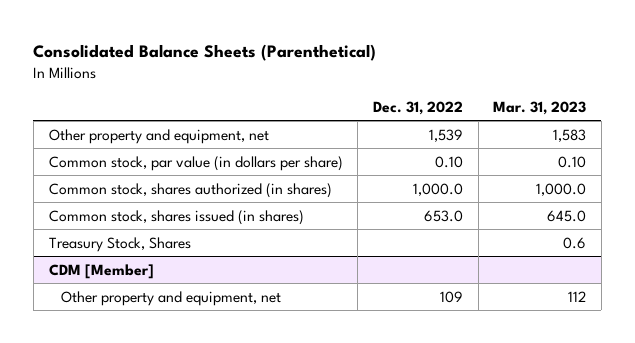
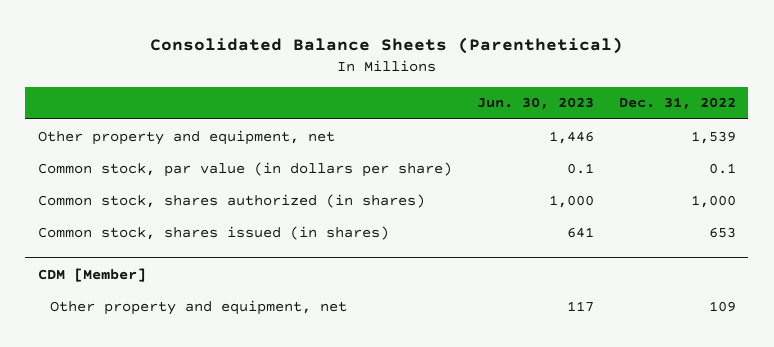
[493,101,587,116] Mar. 31, 2023 -> none
none -> [476,97,594,111] Jun. 30, 2023
[48,236,191,252] Treasury Stock, Shares -> none
[434,155,463,168] 0.10 -> [708,162,736,174] 0.1
[412,182,463,196] 1,000.0 -> [690,194,736,208] 1,000
[423,209,463,222] 653.0 -> [708,226,736,238] 653

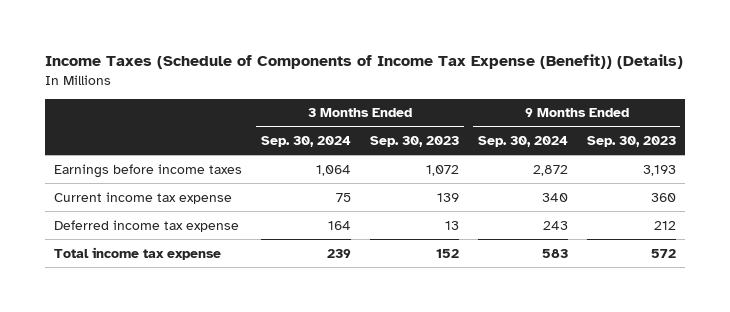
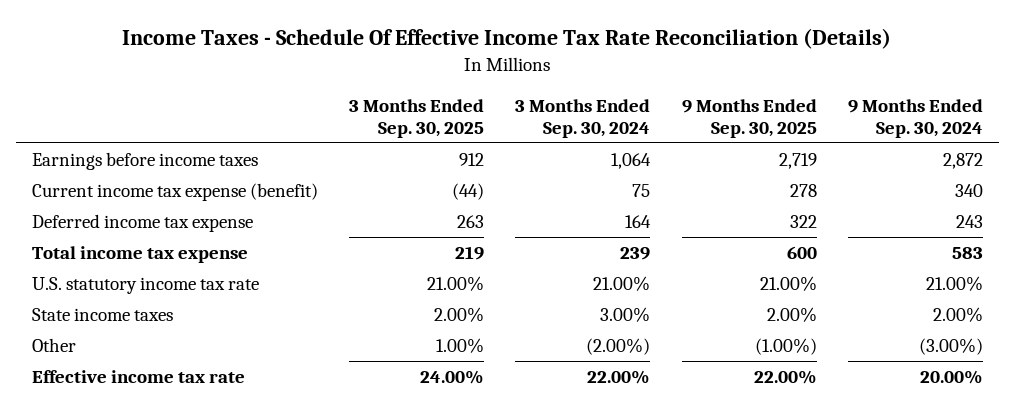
[44,54,683,70] Income Taxes (Schedule of Components of Income Tax Expense (Benefit)) (Details) -> [122,28,892,50] Income Taxes - Schedule Of Effective Income Tax Rate Reconciliation (Details)
[369,135,459,147] Sep. 30, 2023 -> none
[586,135,676,147] Sep. 30, 2023 -> none
none -> [348,98,484,138] 3 Months Ended Sep. 30, 2025
none -> [681,98,817,138] 9 Months Ended Sep. 30, 2025
[54,191,233,204] Current income tax expense -> [31,182,318,201] Current income tax expense (benefit)
none -> [31,276,259,294] U.S. statutory income tax rate
none -> [31,307,173,321] State income taxes
none -> [31,337,76,352] Other
none -> [31,369,245,383] Effective income tax rate

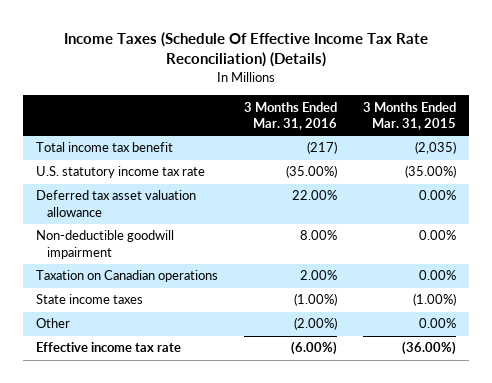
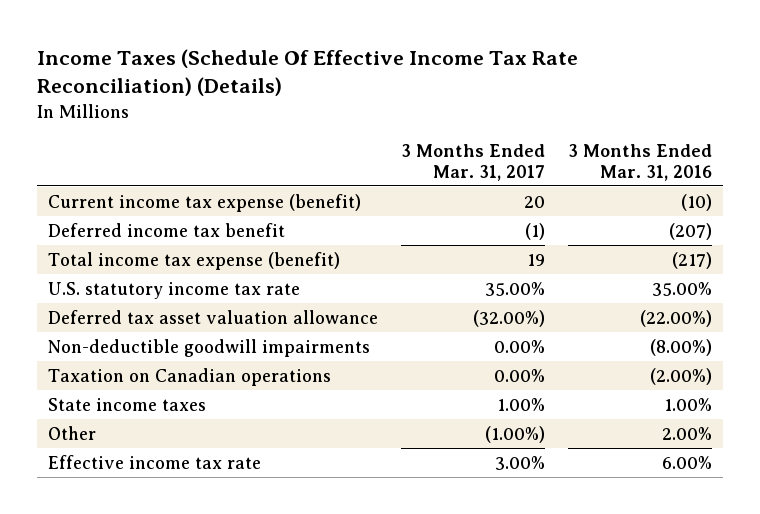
[363,101,457,131] 3 Months Ended Mar. 31, 2015 -> none
none -> [400,143,545,181] 3 Months Ended Mar. 31, 2017
none -> [48,193,362,212] Current income tax expense (benefit)
none -> [48,222,286,237] Deferred income tax benefit
[36,142,174,153] Total income tax benefit -> [48,251,341,270] Total income tax expense (benefit)
[286,165,338,179] (35.00%) -> [651,281,712,296] 35.00%
[292,190,338,201] 22.00% -> [639,309,712,327] (22.00%)
[36,230,175,260] Non-deductible goodwill impairment -> [48,338,371,357] Non-deductible goodwill impairments
[300,230,338,241] 8.00% -> [649,338,712,356] (8.00%)
[300,270,338,281] 2.00% -> [649,367,712,385] (2.00%)
[294,293,338,307] (1.00%) -> [663,397,712,411] 1.00%
[294,317,338,331] (2.00%) -> [661,426,712,440] 2.00%
[291,341,338,356] (6.00%) -> [661,455,712,469] 6.00%

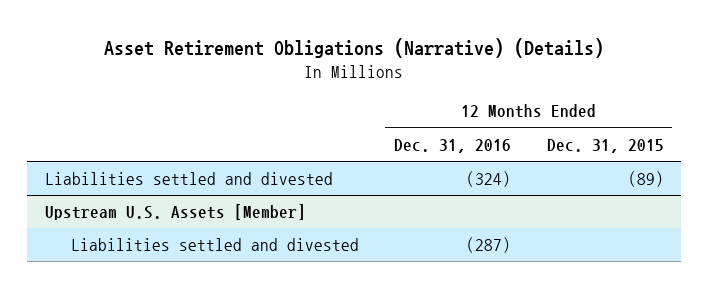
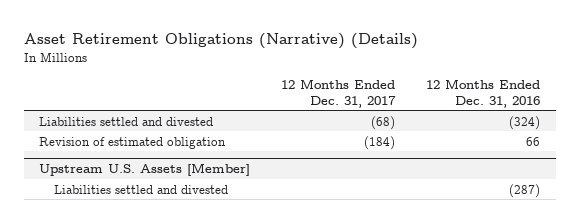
[546,138,664,153] Dec. 31, 2015 -> none
none -> [281,79,397,108] 12 Months Ended Dec. 31, 2017
none -> [39,136,227,149] Revision of estimated obligation

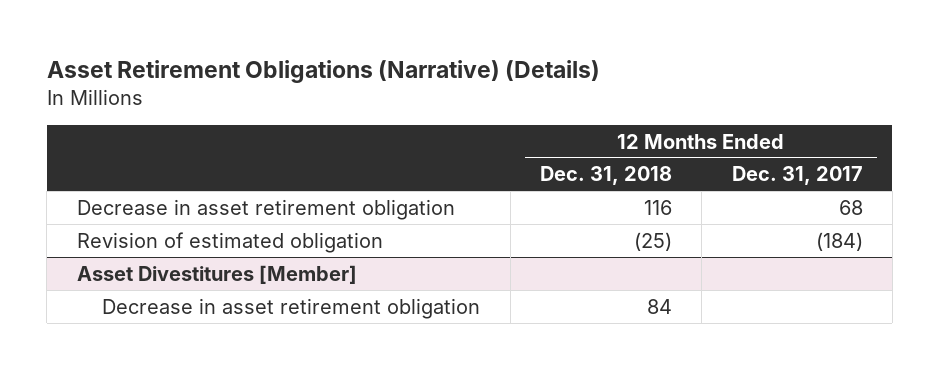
[426,79,541,108] 12 Months Ended Dec. 31, 2016 -> none
none -> [539,166,672,186] Dec. 31, 2018
[39,116,214,126] Liabilities settled and divested -> none
none -> [76,198,455,220] Decrease in asset retirement obligation
[39,163,251,177] Upstream U.S. Assets [Member] -> none
none -> [76,264,357,284] Asset Divestitures [Member]
[53,184,228,194] Liabilities settled and divested -> [102,297,481,319] Decrease in asset retirement obligation

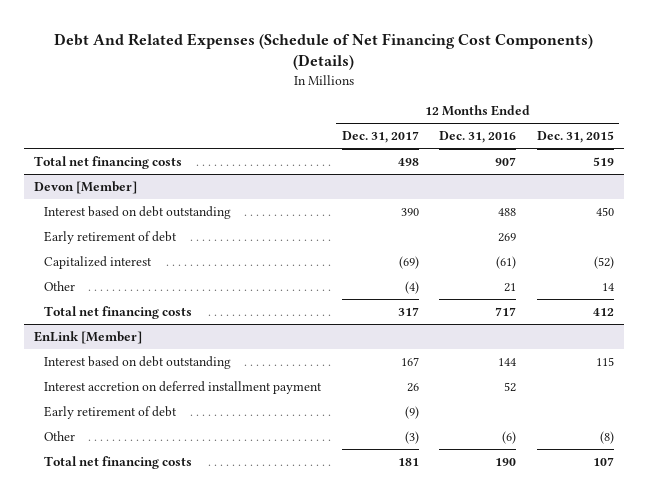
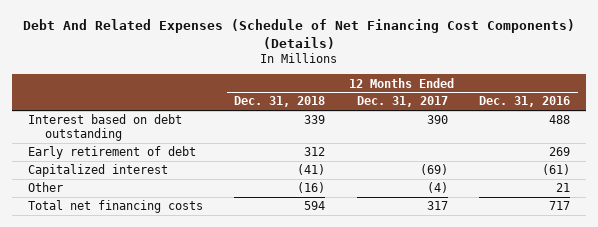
[537,131,615,144] Dec. 31, 2015 -> none
none -> [234,96,326,108] Dec. 31, 2018
[34,155,183,169] Total net financing costs -> none
[34,180,138,194] Devon [Member] -> none
[34,330,143,344] EnLink [Member] -> none
[43,355,231,369] Interest based on debt outstanding -> none
[43,380,322,394] Interest accretion on deferred installment payment -> none
[43,405,177,419] Early retirement of debt -> none
[43,430,75,441] Other -> none
[43,455,192,469] Total net financing costs -> none

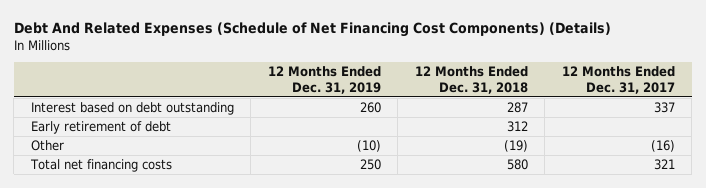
[478,96,570,108] Dec. 31, 2016 -> none
none -> [267,66,381,94] 12 Months Ended Dec. 31, 2019
[304,115,326,125] 339 -> [506,102,528,114] 287
[426,115,448,125] 390 -> [653,102,675,114] 337
[28,164,169,178] Capitalized interest -> none
[297,182,326,194] (16) -> [503,140,528,153] (19)
[426,182,448,194] (4) -> [650,140,675,153] (16)
[304,201,326,211] 594 -> [506,159,528,171] 580
[426,201,448,211] 317 -> [653,159,675,171] 321

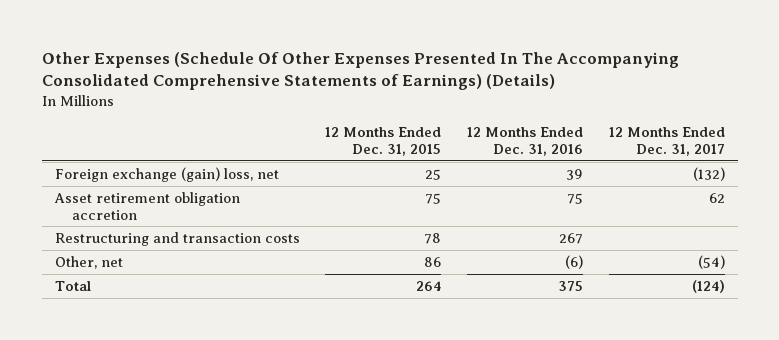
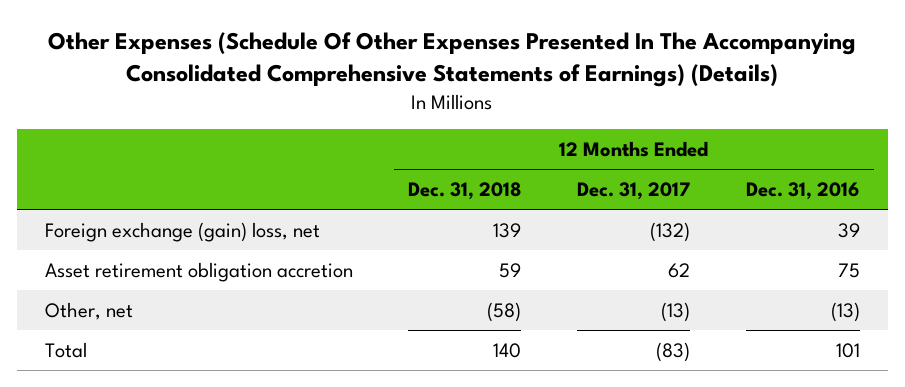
[325,127,442,156] 12 Months Ended Dec. 31, 2015 -> none
none -> [408,181,522,200] Dec. 31, 2018
[54,231,300,246] Restructuring and transaction costs -> none
[564,254,583,269] (6) -> [831,301,861,322] (13)
[697,254,725,269] (54) -> [661,301,691,322] (13)
[557,280,583,291] 375 -> [836,342,861,358] 101
[691,279,725,293] (124) -> [656,341,691,362] (83)

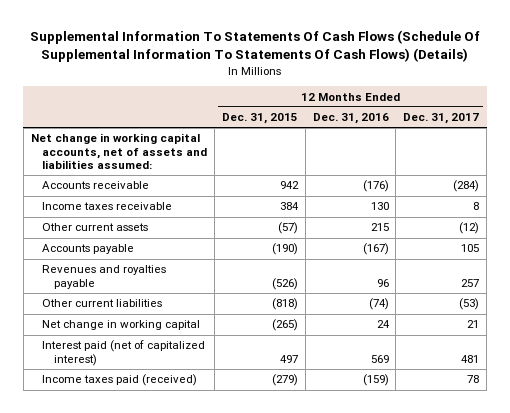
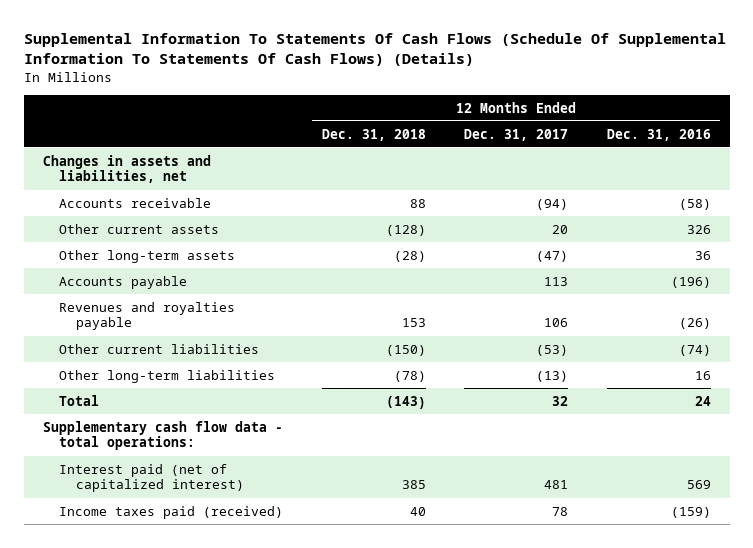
[221,113,298,125] Dec. 31, 2015 -> none
none -> [321,128,426,141] Dec. 31, 2018
[42,202,173,211] Income taxes receivable -> none
[30,133,208,170] Net change in working capital accounts, net of assets and liabilities assumed: -> [42,154,211,184] Changes in assets and liabilities, net
[362,180,389,193] (176) -> [678,198,711,210] (58)
[453,180,480,193] (284) -> [536,198,569,210] (94)
[370,223,389,232] 215 -> [686,224,711,234] 326
[459,222,480,235] (12) -> [552,224,569,234] 20
none -> [59,249,236,263] Other long-term assets
[362,243,389,256] (167) -> [670,276,711,288] (196)
[461,244,480,253] 105 -> [544,276,569,286] 113
[376,278,389,287] 96 -> [678,318,711,330] (26)
[461,278,480,287] 257 -> [544,318,569,328] 106
[42,320,201,331] Net change in working capital -> none
none -> [59,369,276,383] Other long-term liabilities
none -> [59,394,100,406] Total
none -> [42,420,283,451] Supplementary cash flow data - total operations:

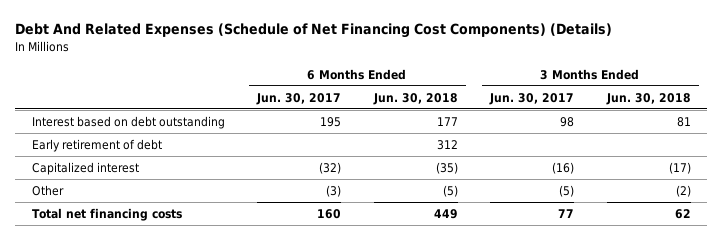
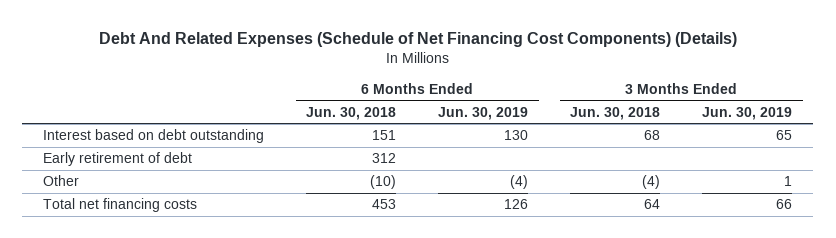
[256,92,342,105] Jun. 30, 2017 -> none
[489,92,575,105] Jun. 30, 2017 -> none
none -> [438,106,529,120] Jun. 30, 2019
none -> [702,106,793,120] Jun. 30, 2019
[436,116,458,126] 177 -> [372,130,397,141] 151
[676,116,691,127] 81 -> [644,130,661,141] 68
[31,161,139,175] Capitalized interest -> none
[442,184,458,197] (5) -> [370,175,397,190] (10)
[675,184,691,197] (2) -> [642,175,661,190] (4)
[433,208,458,219] 449 -> [372,199,397,210] 453
[674,208,691,219] 62 -> [644,199,661,210] 64

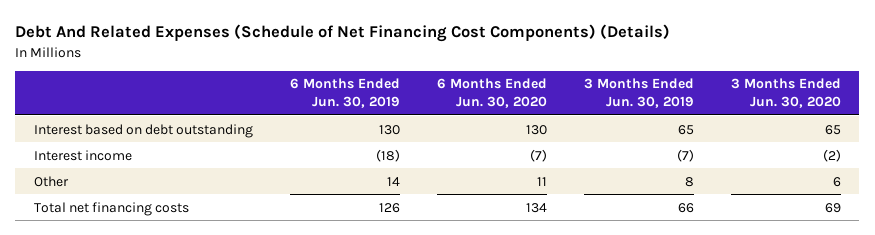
[306,106,397,120] Jun. 30, 2018 -> none
[570,106,661,120] Jun. 30, 2018 -> none
none -> [436,78,547,109] 6 Months Ended Jun. 30, 2020
none -> [730,78,841,109] 3 Months Ended Jun. 30, 2020
[43,152,193,167] Early retirement of debt -> none
none -> [33,149,132,161] Interest income
[510,175,529,190] (4) -> [386,176,400,186] 14
[784,176,793,187] 1 -> [684,176,694,187] 8

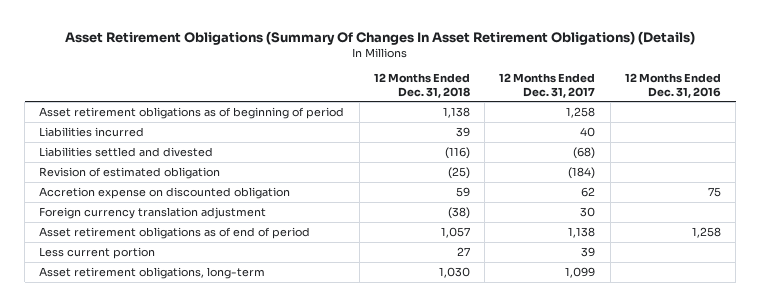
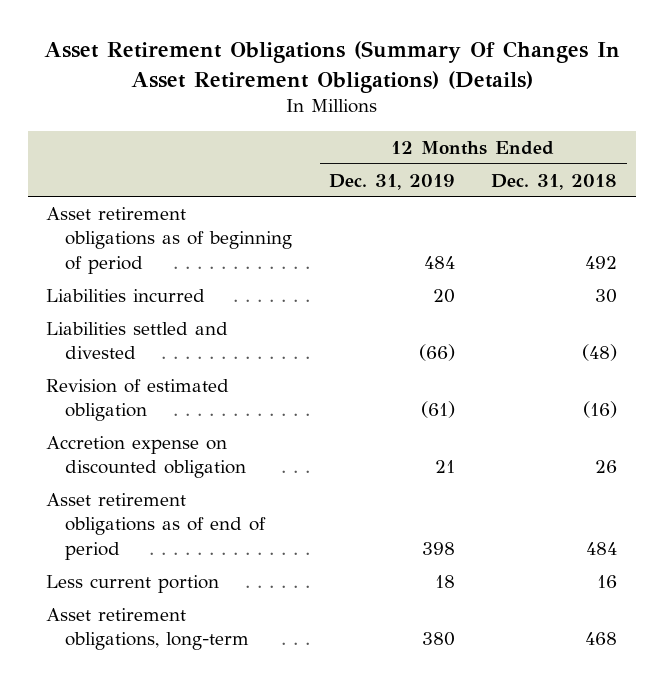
[499,72,596,98] 12 Months Ended Dec. 31, 2017 -> none
[624,72,721,98] 12 Months Ended Dec. 31, 2016 -> none
none -> [328,173,455,190] Dec. 31, 2019
[39,206,267,219] Foreign currency translation adjustment -> none
[442,106,470,118] 1,138 -> [585,255,618,269] 492
[455,126,470,137] 39 -> [595,288,618,303] 30
[444,146,470,159] (116) -> [582,344,618,362] (48)
[447,166,470,179] (25) -> [583,401,618,419] (16)
[455,186,470,197] 59 -> [595,460,618,474] 26
[440,226,470,238] 1,057 -> [586,541,618,555] 484
[456,246,470,256] 27 -> [597,574,618,588] 16
[438,266,470,278] 1,030 -> [585,632,618,646] 468

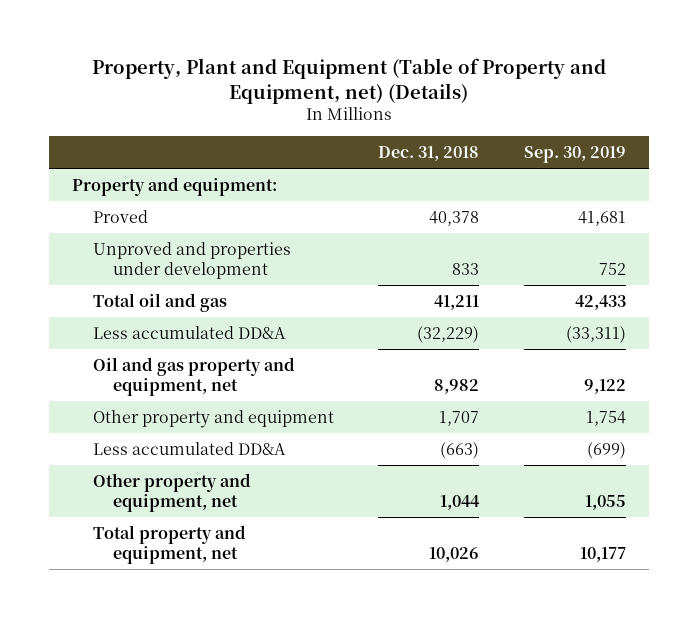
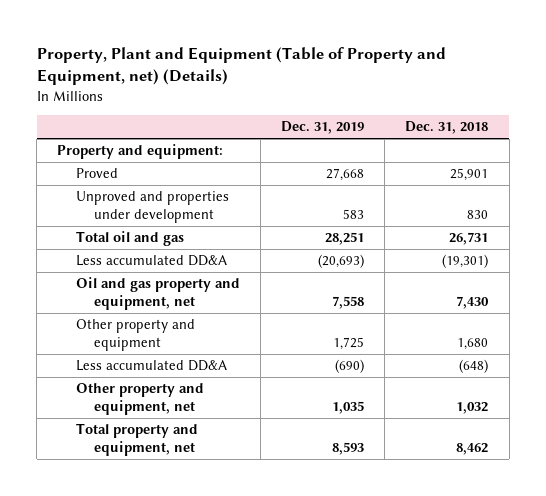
[524,146,627,164] Sep. 30, 2019 -> none
none -> [281,121,365,135] Dec. 31, 2019
[429,210,480,226] 40,378 -> [450,168,489,182] 25,901
[452,262,480,275] 833 -> [467,210,489,220] 830
[434,294,480,310] 41,211 -> [449,232,489,246] 26,731
[417,325,480,343] (32,229) -> [442,254,489,269] (19,301)
[434,378,480,394] 8,982 -> [456,296,490,310] 7,430
[439,410,480,426] 1,707 -> [457,338,489,351] 1,680
[440,441,480,459] (663) -> [459,359,489,374] (648)
[440,494,481,510] 1,044 -> [456,402,489,415] 1,032
[429,546,480,562] 10,026 -> [456,443,489,456] 8,462

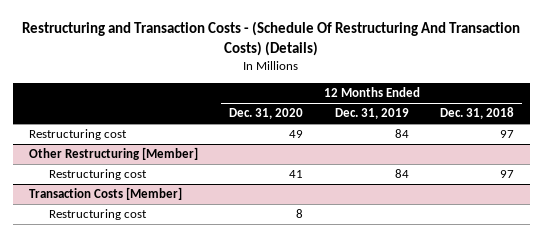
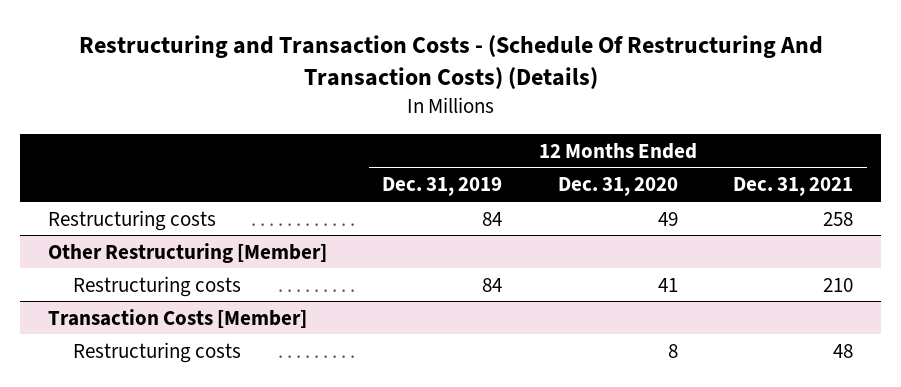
[439,107,514,120] Dec. 31, 2018 -> none
none -> [733,177,854,197] Dec. 31, 2021
[28,129,127,141] Restructuring cost -> [47,209,216,231] Restructuring costs
[49,169,148,181] Restructuring cost -> [72,275,241,297] Restructuring costs
[49,209,148,221] Restructuring cost -> [72,341,241,363] Restructuring costs

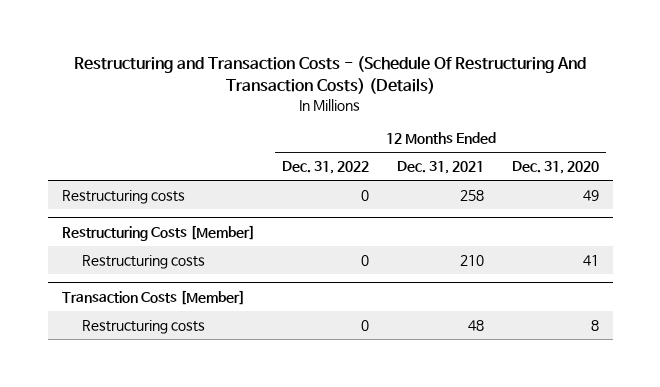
[382,177,503,197] Dec. 31, 2019 -> none
none -> [282,161,370,175] Dec. 31, 2022
[47,242,327,263] Other Restructuring [Member] -> [61,225,255,242] Restructuring Costs [Member]

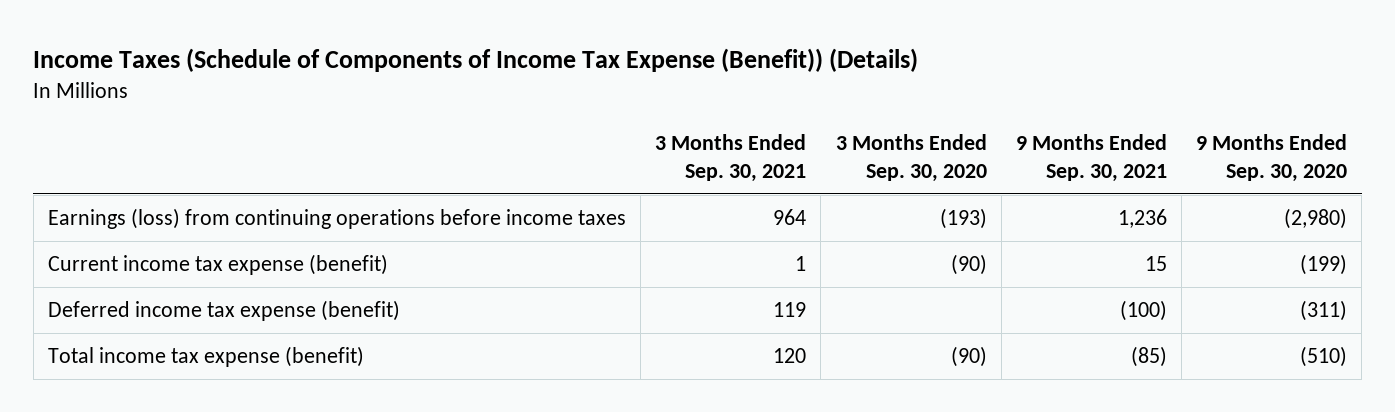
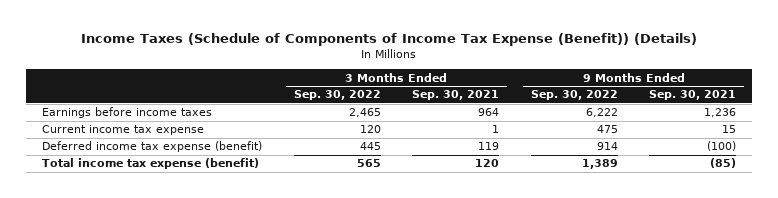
[835,133,987,183] 3 Months Ended Sep. 30, 2020 -> none
[1196,133,1348,183] 9 Months Ended Sep. 30, 2020 -> none
none -> [293,90,381,101] Sep. 30, 2022
none -> [530,90,618,101] Sep. 30, 2022
[48,207,627,229] Earnings (loss) from continuing operations before income taxes -> [42,107,213,119] Earnings before income taxes
[48,253,389,275] Current income tax expense (benefit) -> [42,125,205,136] Current income tax expense

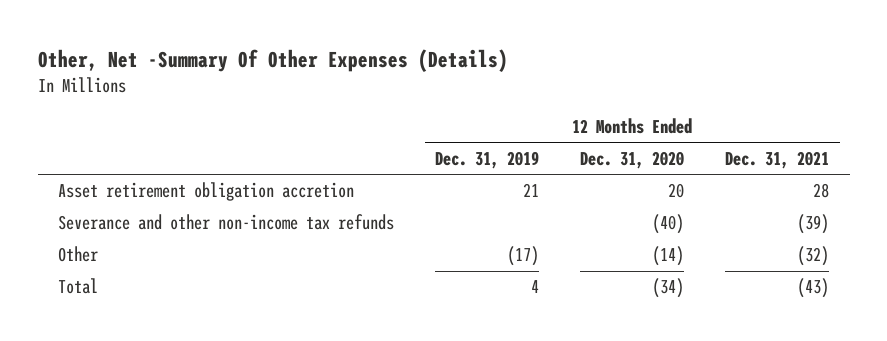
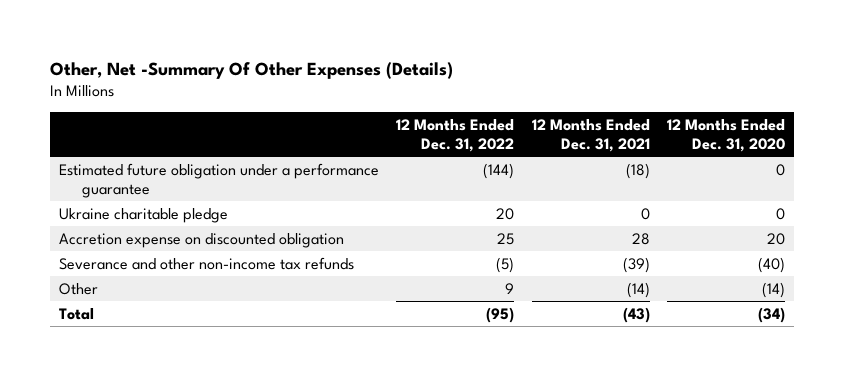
[435,150,540,169] Dec. 31, 2019 -> none
none -> [396,118,515,152] 12 Months Ended Dec. 31, 2022
none -> [58,162,379,198] Estimated future obligation under a performance guarantee
none -> [58,207,228,223] Ukraine charitable pledge
[58,182,355,202] Asset retirement obligation accretion -> [58,232,344,248] Accretion expense on discounted obligation
[797,246,830,267] (32) -> [626,281,650,298] (14)

